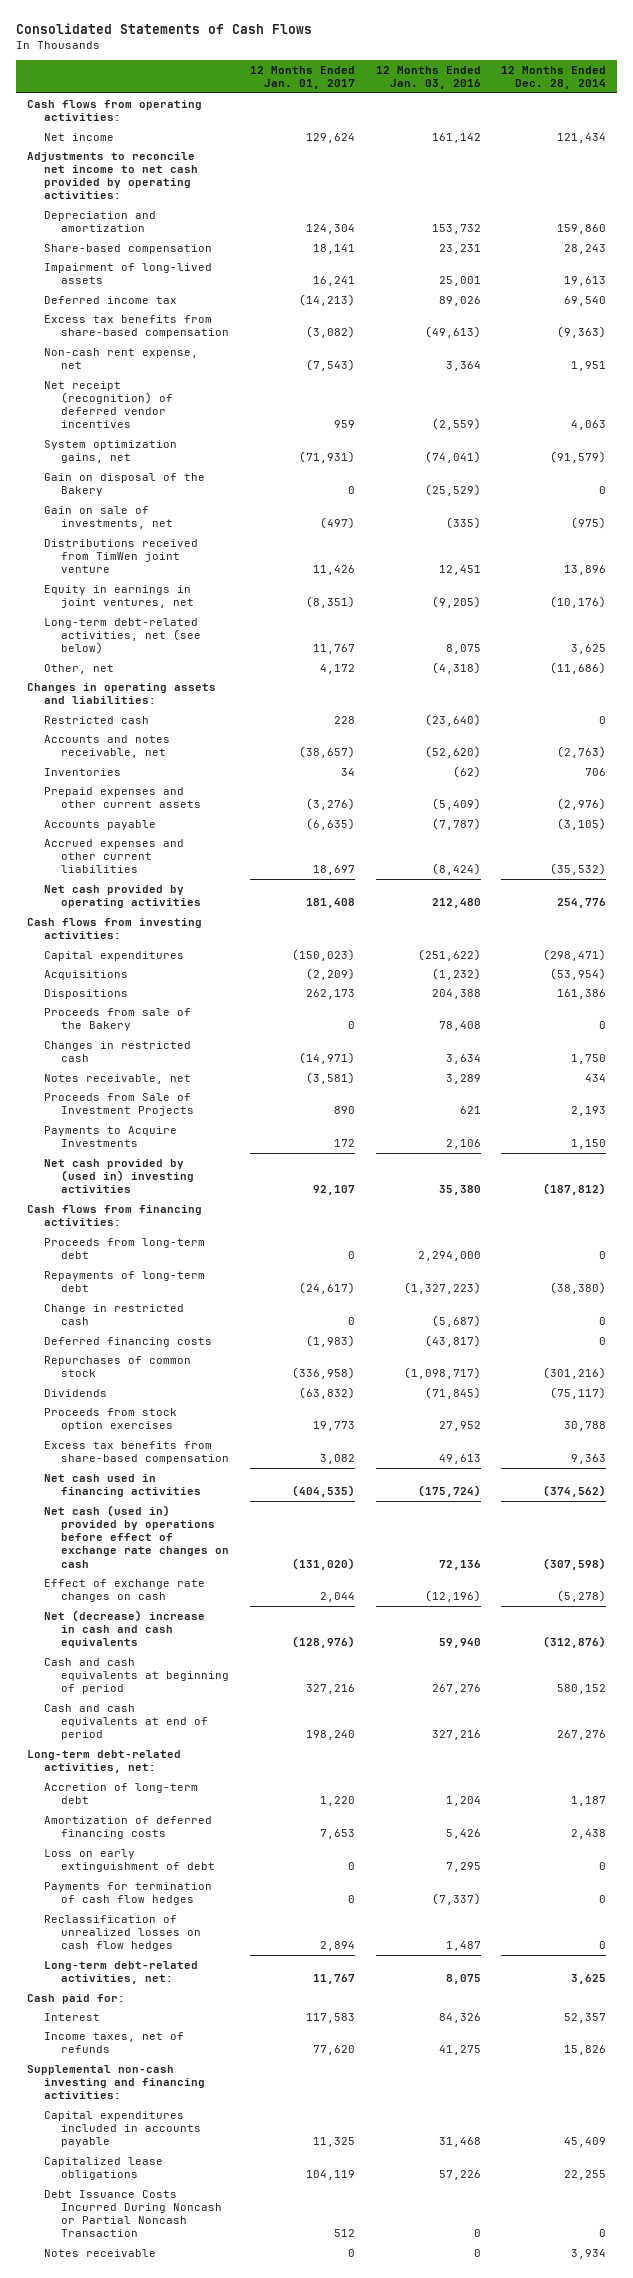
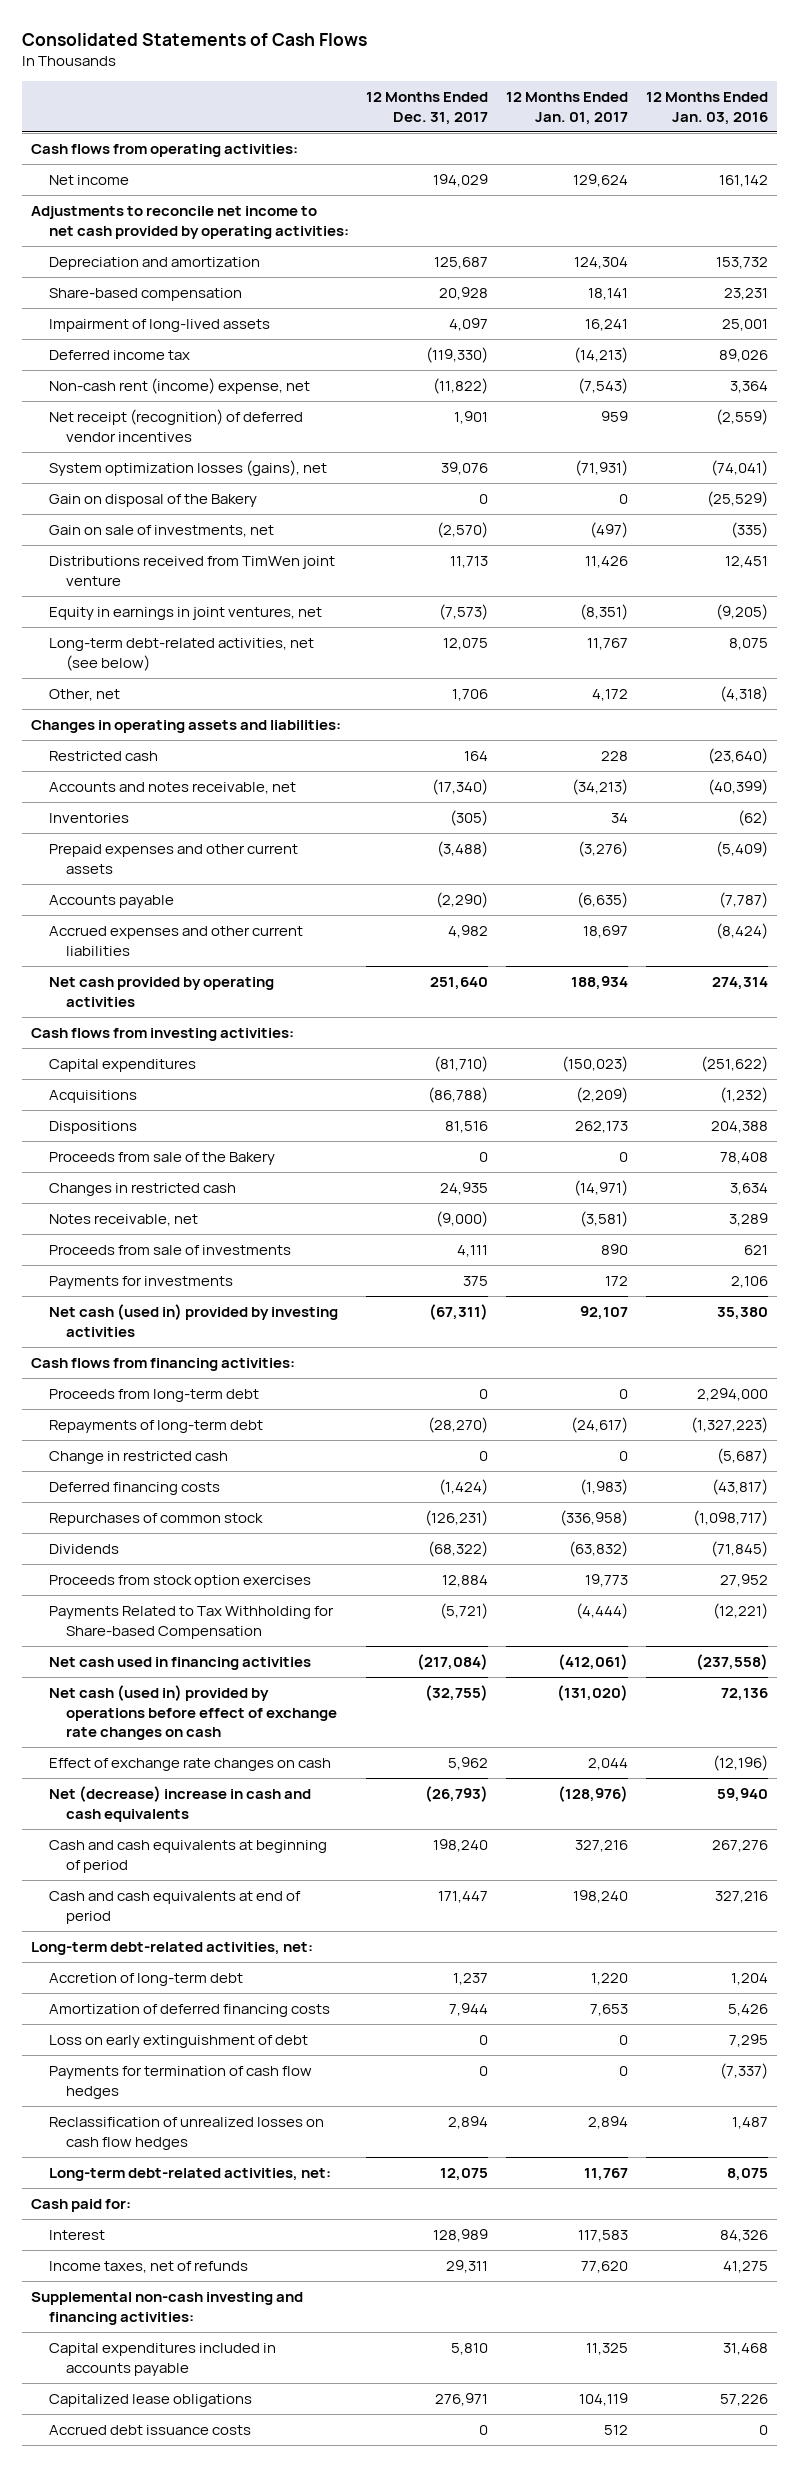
[501,65,607,90] 12 Months Ended Dec. 28, 2014 -> none
none -> [366,92,489,125] 12 Months Ended Dec. 31, 2017
[44,314,230,339] Excess tax benefits from share-based compensation -> none
[44,347,199,370] Non-cash rent expense, net -> [48,378,310,395] Non-cash rent (income) expense, net
[44,439,178,464] System optimization gains, net -> [48,460,327,477] System optimization losses (gains), net
[299,746,356,759] (38,657) -> [572,779,629,796] (34,213)
[424,746,481,759] (52,620) -> [707,779,768,796] (40,399)
[306,898,356,909] 181,408 -> [571,976,629,991] 188,934
[431,898,481,909] 212,480 -> [711,977,768,991] 274,314
[44,1092,195,1117] Proceeds from Sale of Investment Projects -> [48,1245,291,1256] Proceeds from sale of investments
[44,1125,178,1148] Payments to Acquire Investments -> [48,1276,233,1290] Payments for investments
[44,1158,195,1194] Net cash provided by (used in) investing activities -> [48,1304,338,1337] Net cash (used in) provided by investing activities
[44,1440,230,1465] Excess tax benefits from share-based compensation -> none
none -> [48,1606,334,1639] Payments Related to Tax Withholding for Share-based Compensation
[292,1485,356,1498] (404,535) -> [558,1654,629,1671] (412,061)
[417,1485,481,1498] (175,724) -> [695,1654,768,1671] (237,558)
[44,2248,157,2257] Notes receivable -> none
[44,2189,223,2238] Debt Issuance Costs Incurred During Noncash or Partial Noncash Transaction -> [48,2425,251,2436] Accrued debt issuance costs

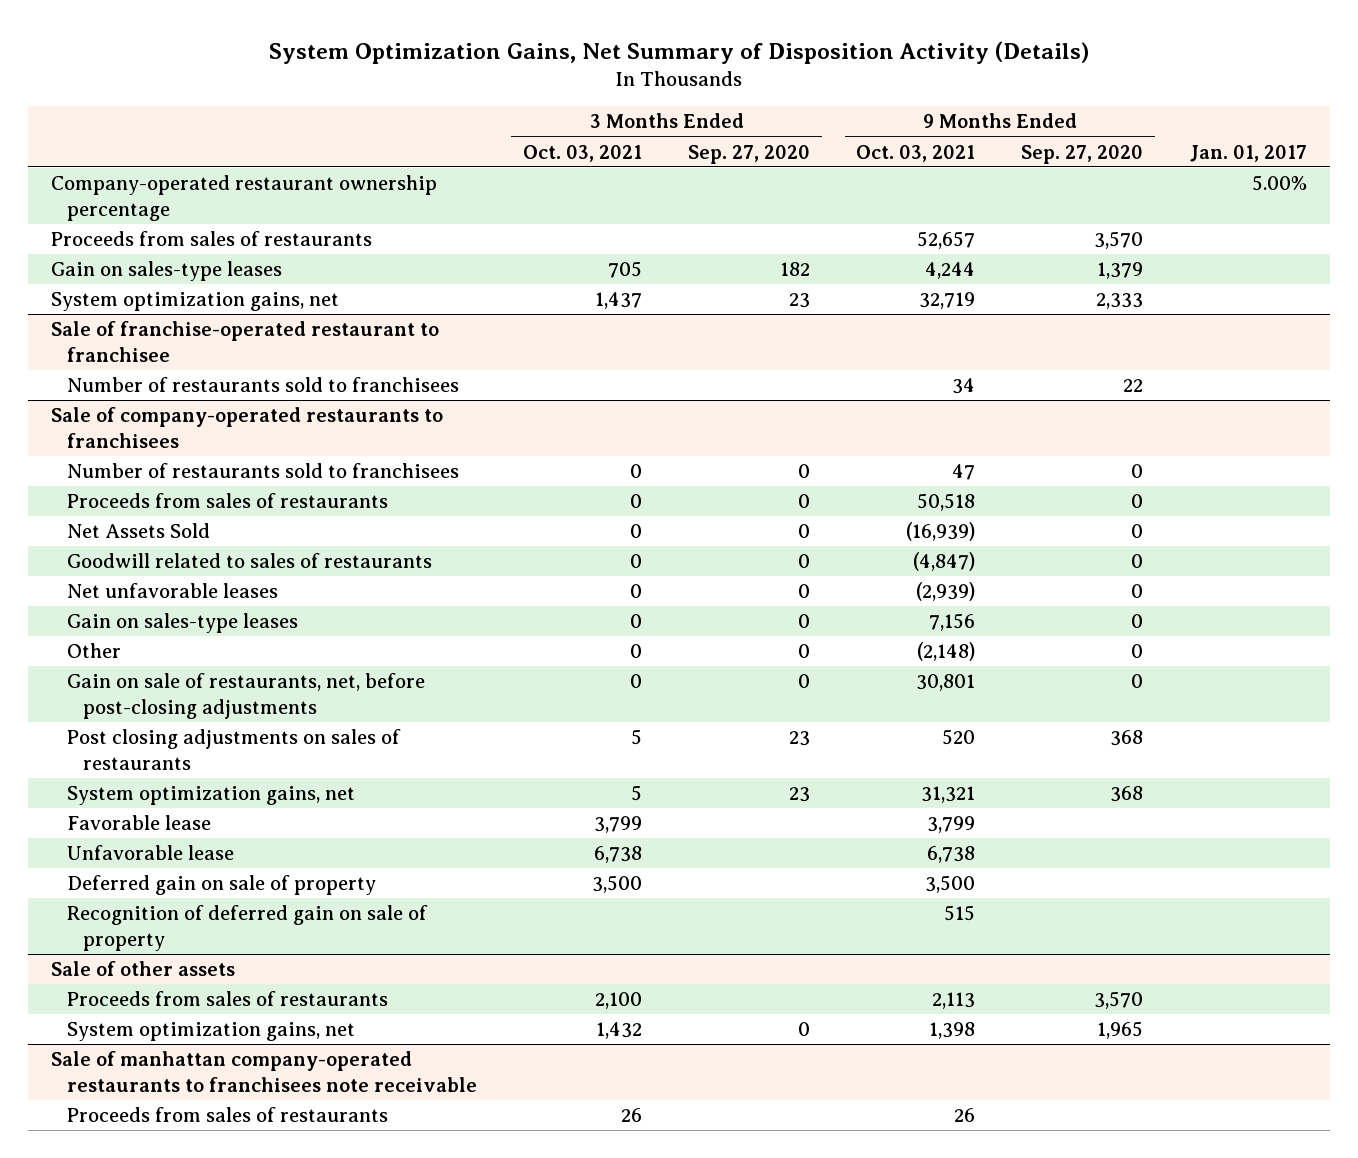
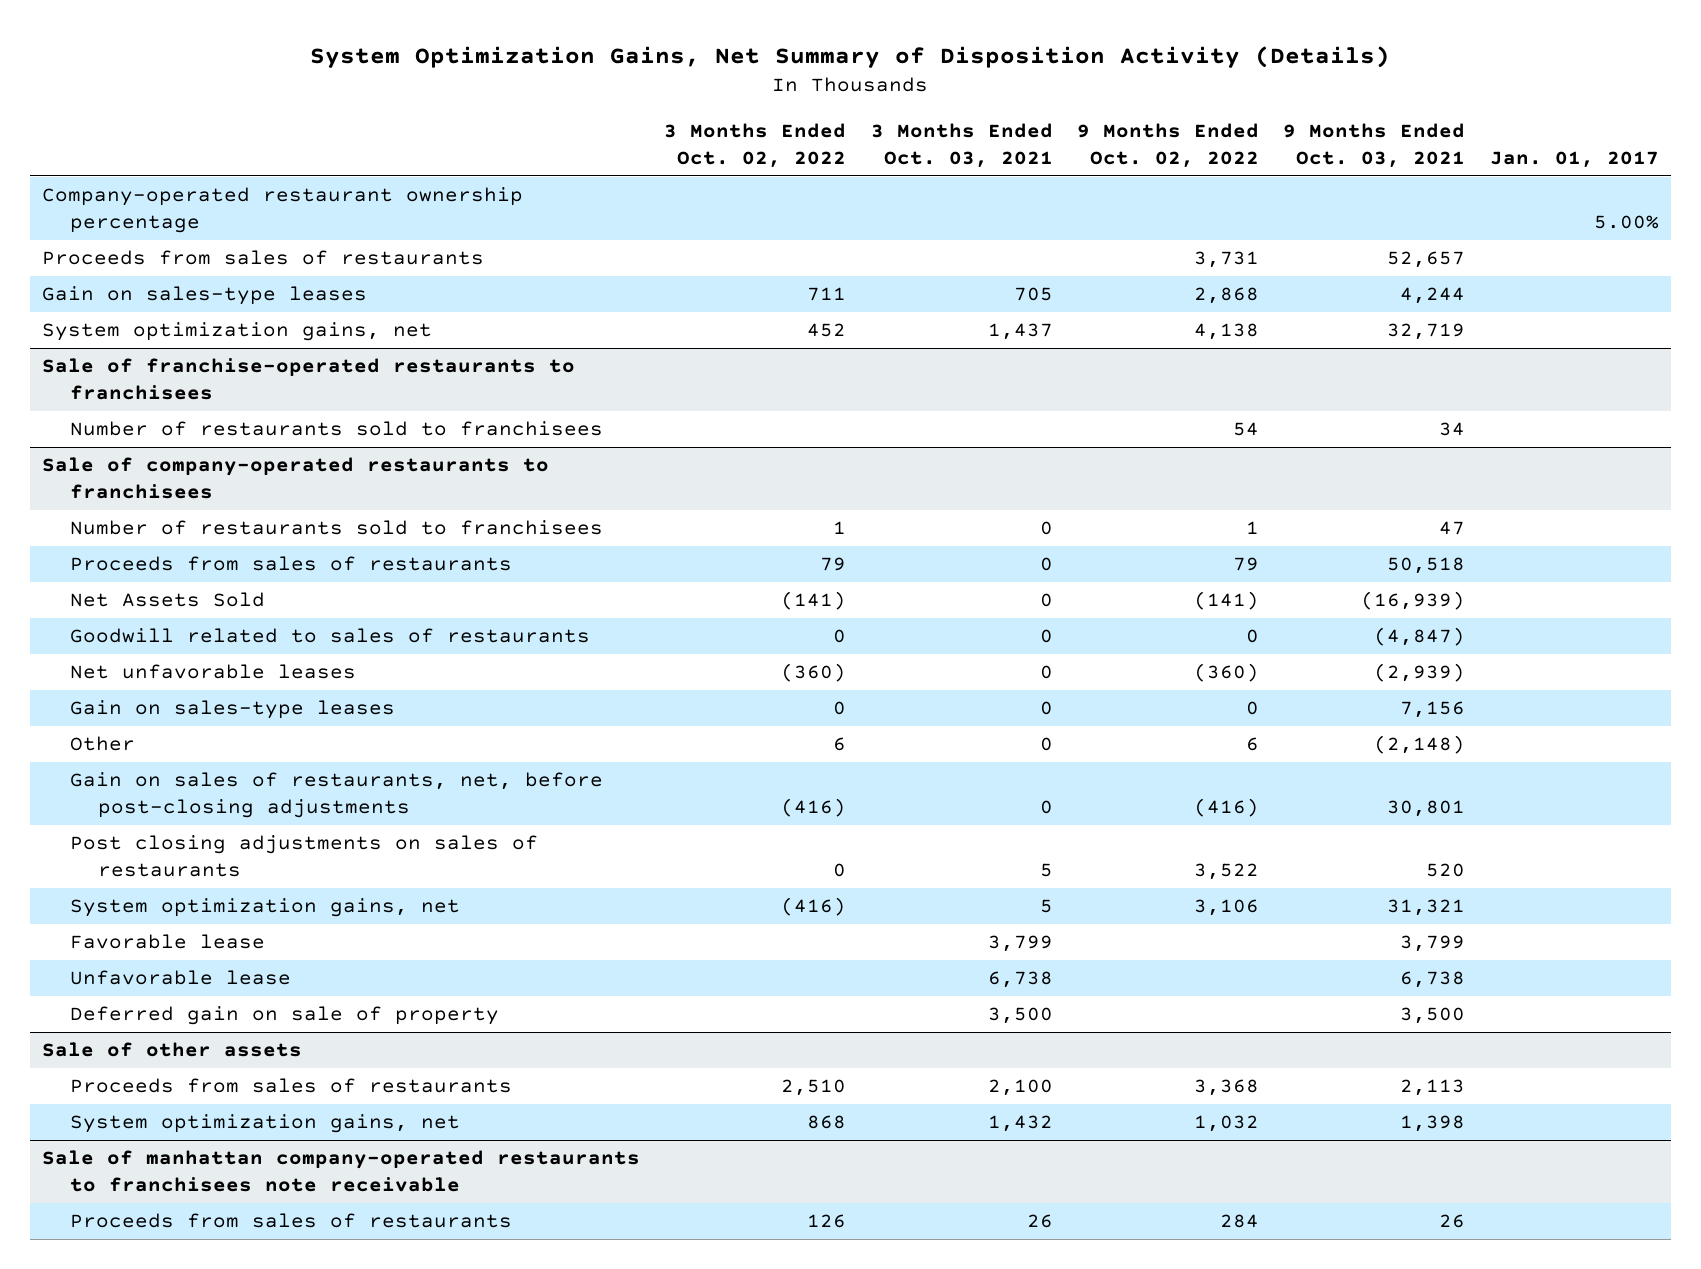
[688,144,811,164] Sep. 27, 2020 -> none
[1021,144,1144,164] Sep. 27, 2020 -> none
none -> [664,122,847,168] 3 Months Ended Oct. 02, 2022
none -> [1077,122,1260,168] 9 Months Ended Oct. 02, 2022
[50,321,439,362] Sale of franchise-operated restaurant to franchisee -> [41,358,575,401] Sale of franchise-operated restaurants to franchisees
[66,673,425,719] Gain on sale of restaurants, net, before post-closing adjustments -> [69,772,603,819] Gain on sales of restaurants, net, before post-closing adjustments
[66,905,428,951] Recognition of deferred gain on sale of property -> none

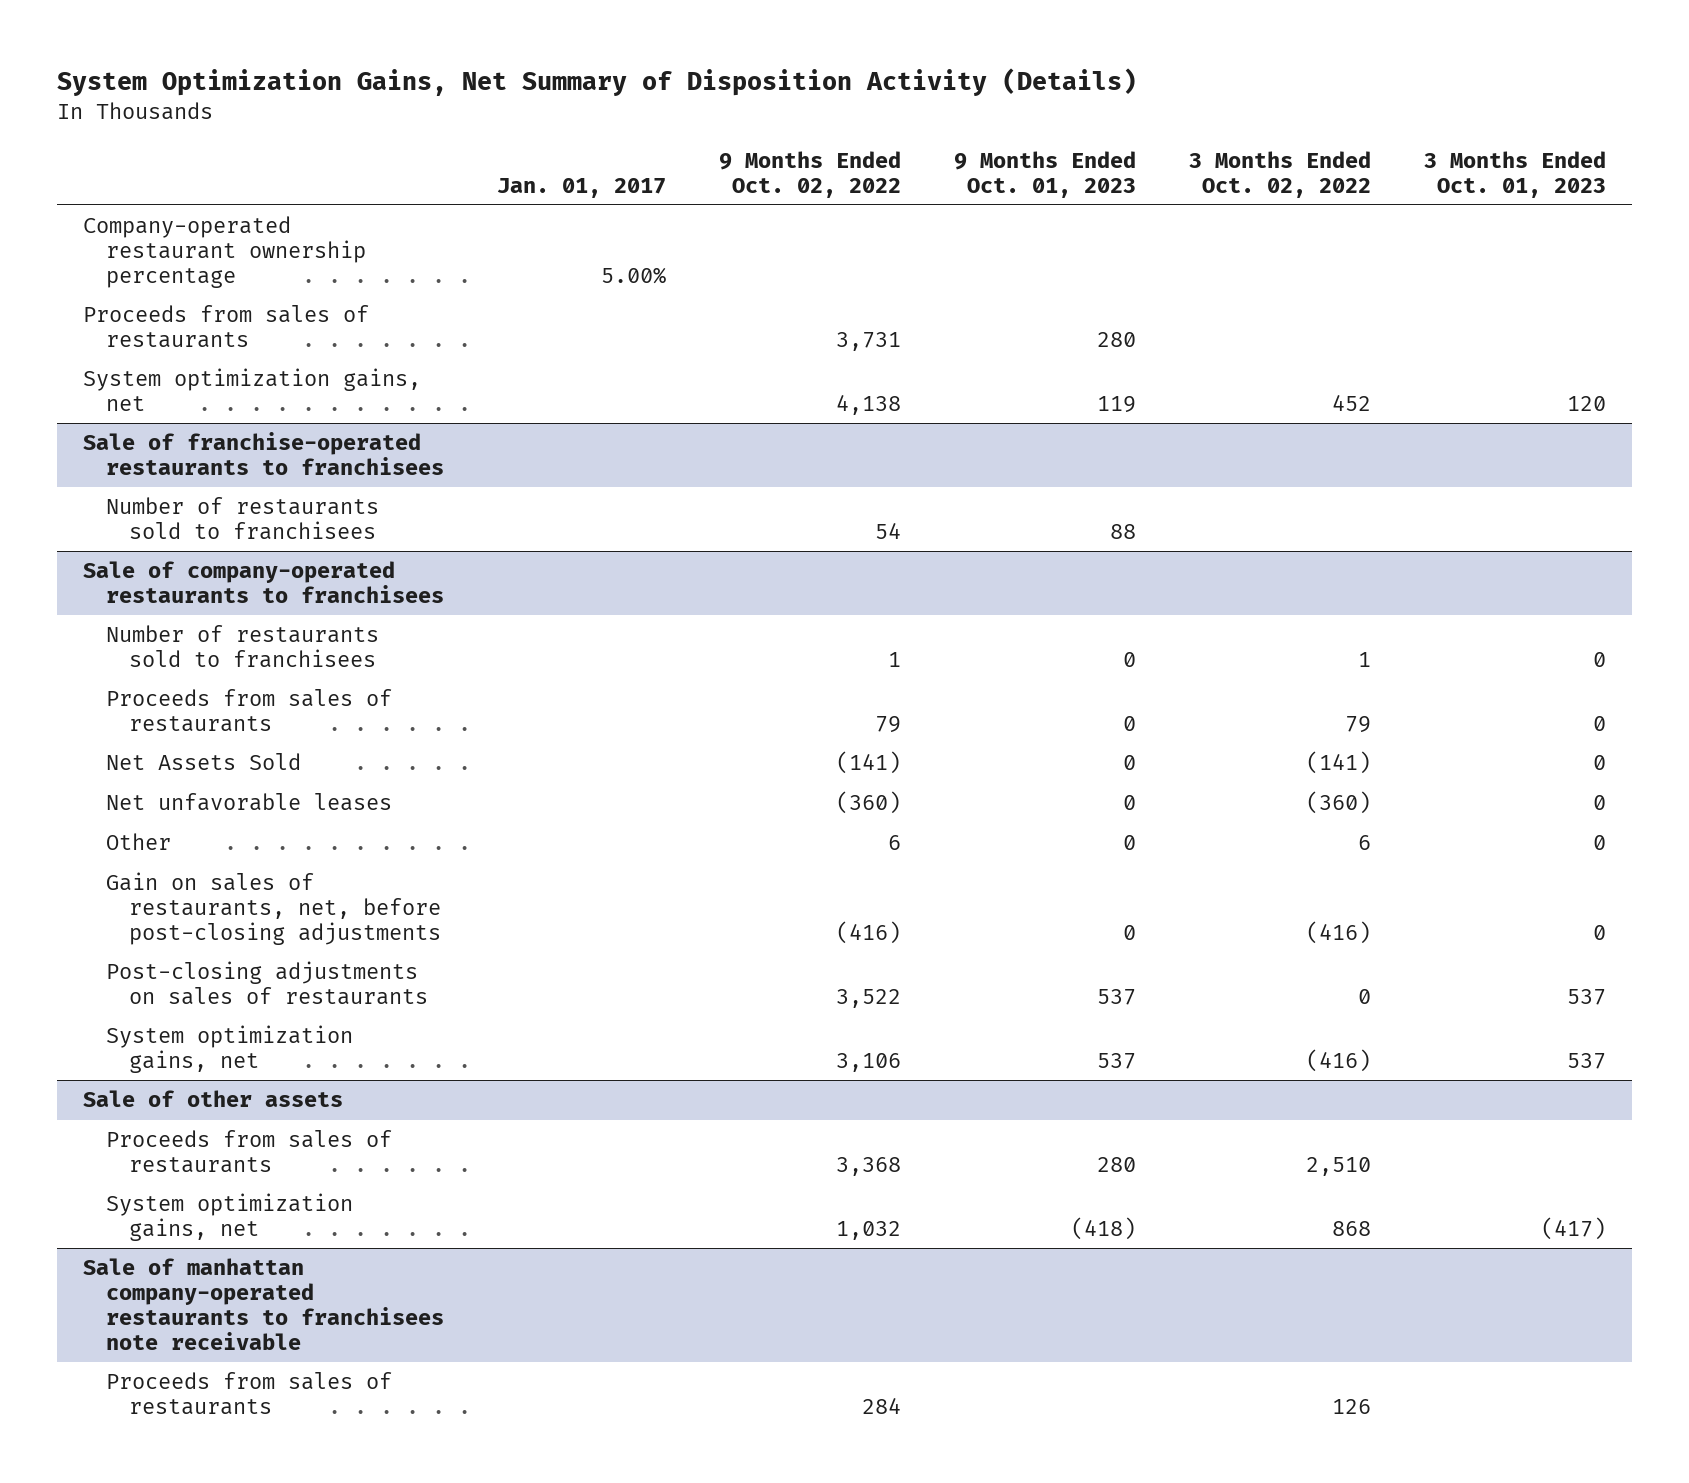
[870,122,1053,168] 3 Months Ended Oct. 03, 2021 -> none
[1283,122,1466,168] 9 Months Ended Oct. 03, 2021 -> none
none -> [953,150,1136,198] 9 Months Ended Oct. 01, 2023
none -> [1423,150,1606,198] 3 Months Ended Oct. 01, 2023
[41,286,367,306] Gain on sales-type leases -> none
[69,628,590,644] Goodwill related to sales of restaurants -> none
[69,700,395,720] Gain on sales-type leases -> none
[69,835,538,878] Post closing adjustments on sales of restaurants -> [106,961,429,1006] Post-closing adjustments on sales of restaurants
[69,934,265,950] Favorable lease -> none
[69,970,291,986] Unfavorable lease -> none
[69,1006,499,1026] Deferred gain on sale of property -> none

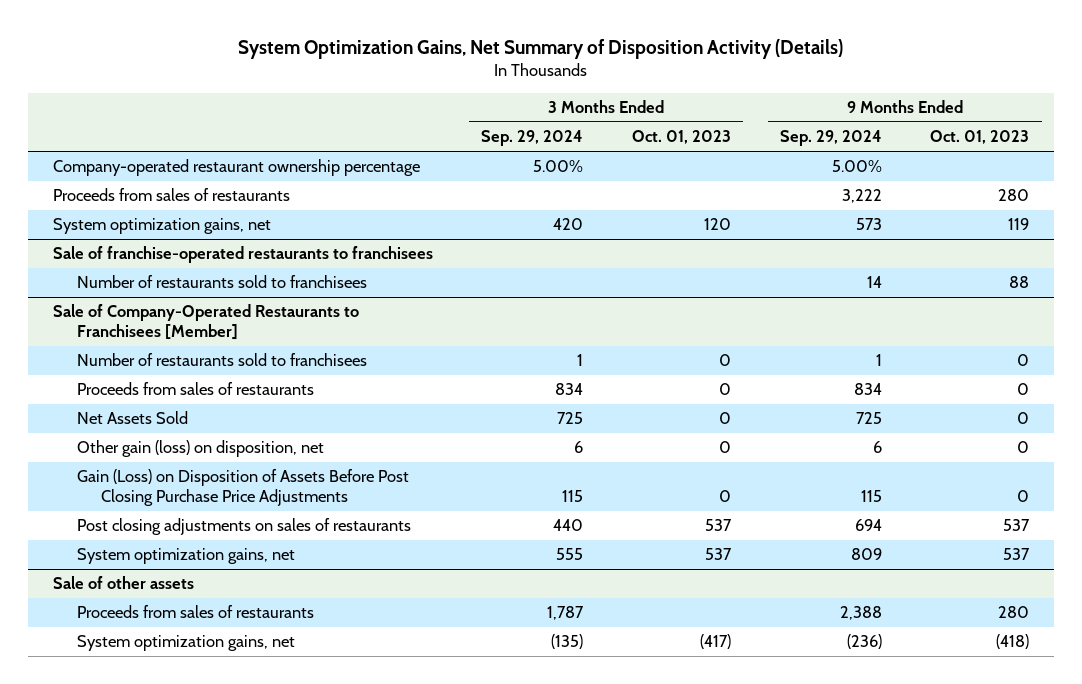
[497,177,667,198] Jan. 01, 2017 -> none
[719,150,902,198] 9 Months Ended Oct. 02, 2022 -> none
[1188,150,1371,198] 3 Months Ended Oct. 02, 2022 -> none
none -> [481,130,584,147] Sep. 29, 2024
none -> [779,130,882,147] Sep. 29, 2024
[83,561,445,604] Sale of company-operated restaurants to franchisees -> [52,304,359,341] Sale of Company-Operated Restaurants to Franchisees [Member]
[106,793,393,812] Net unfavorable leases -> none
[106,833,172,851] Other -> [76,440,324,458] Other gain (loss) on disposition, net
[106,872,442,945] Gain on sales of restaurants, net, before post-closing adjustments -> [76,469,409,507] Gain (Loss) on Disposition of Assets Before Post Closing Purchase Price Adjustments
[106,961,429,1006] Post-closing adjustments on sales of restaurants -> [76,518,411,536] Post closing adjustments on sales of restaurants
[83,1258,445,1350] Sale of manhattan company-operated restaurants to franchisees note receivable -> none
[106,1372,393,1416] Proceeds from sales of restaurants -> none

